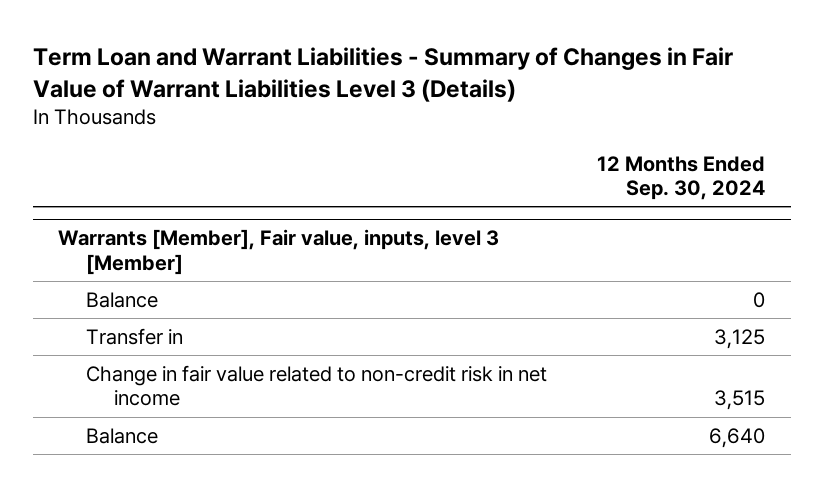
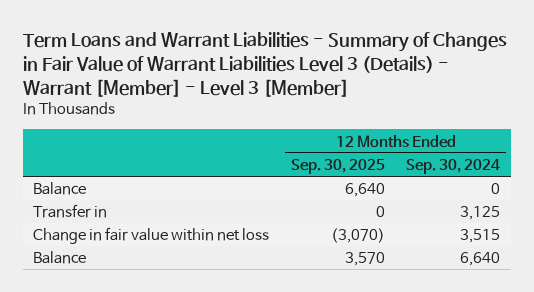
[33,46,734,102] Term Loan and Warrant Liabilities - Summary of Changes in Fair Value of Warrant Liabilities Level 3 (Details) -> [22,32,507,97] Term Loans and Warrant Liabilities - Summary of Changes in Fair Value of Warrant Liabilities Level 3 (Details) - Warrant [Member] - Level 3 [Member]
none -> [290,158,385,174] Sep. 30, 2025
[58,229,500,275] Warrants [Member], Fair value, inputs, level 3 [Member] -> none
[86,364,548,407] Change in fair value related to non-credit risk in net income -> [33,227,270,245] Change in fair value within net loss

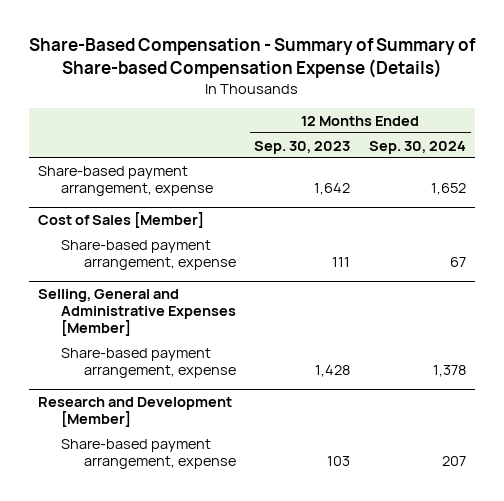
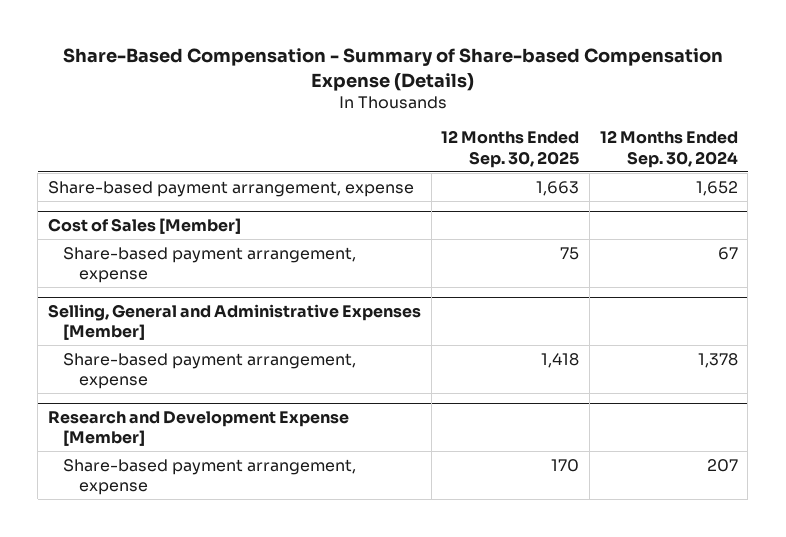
[28,38,476,79] Share-Based Compensation - Summary of Summary of Share-based Compensation Expense (Details) -> [62,48,723,91] Share-Based Compensation - Summary of Share-based Compensation Expense (Details)
[254,140,351,154] Sep. 30, 2023 -> none
none -> [441,130,580,168] 12 Months Ended Sep. 30, 2025
[37,397,232,427] Research and Development [Member] -> [47,410,349,447] Research and Development Expense [Member]

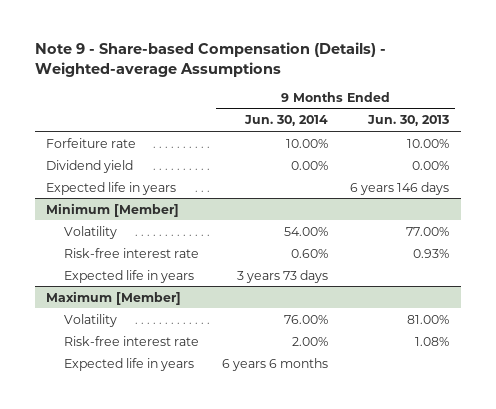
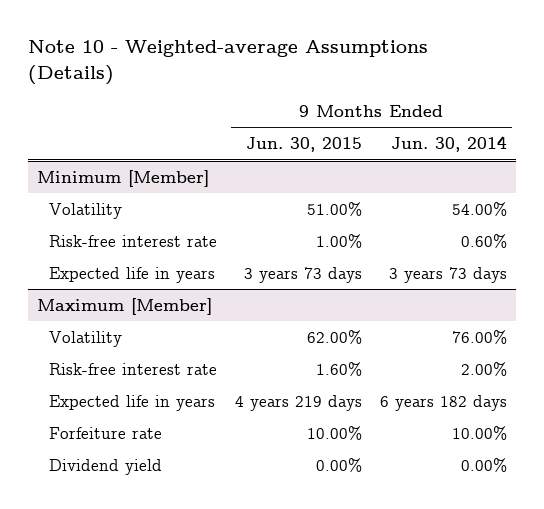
[34,42,386,77] Note 9 - Share-based Compensation (Details) - Weighted-average Assumptions -> [27,40,428,85] Note 10 - Weighted-average Assumptions (Details)
[367,115,450,127] Jun. 30, 2013 -> none
none -> [246,137,363,153] Jun. 30, 2015
[46,137,137,148] Forfeiture rate -> none
[46,159,134,173] Dividend yield -> none
[46,181,177,195] Expected life in years -> none
[221,357,328,371] 6 years 6 months -> [380,394,508,411] 6 years 182 days
none -> [49,426,163,439] Forfeiture rate
none -> [49,458,163,475] Dividend yield

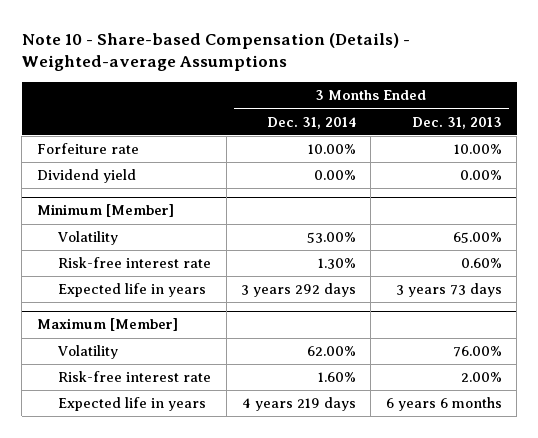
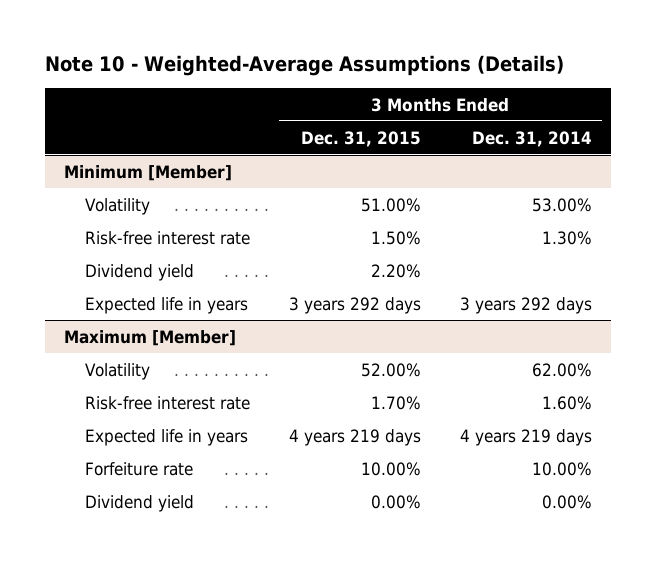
[21,32,410,72] Note 10 - Share-based Compensation (Details) - Weighted-average Assumptions -> [44,54,564,76] Note 10 - Weighted-Average Assumptions (Details)
[411,116,502,129] Dec. 31, 2013 -> none
none -> [300,130,421,147] Dec. 31, 2015
[36,143,139,155] Forfeiture rate -> none
[36,169,136,184] Dividend yield -> none
none -> [84,263,194,281] Dividend yield
none -> [84,461,193,476] Forfeiture rate
none -> [84,494,194,512] Dividend yield

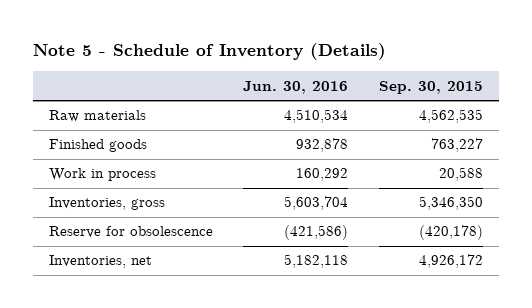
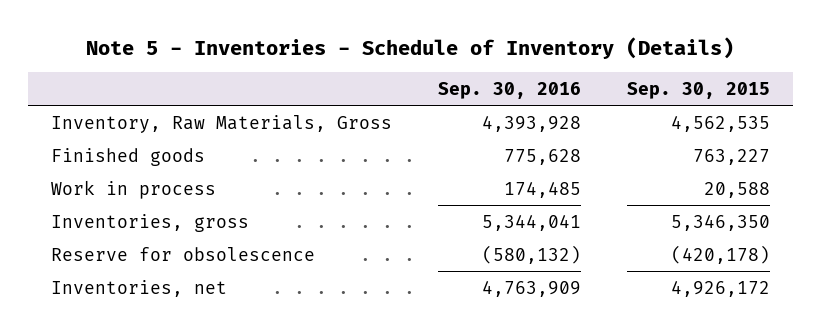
[33,43,387,61] Note 5 - Schedule of Inventory (Details) -> [86,36,735,59] Note 5 - Inventories - Schedule of Inventory (Details)
[243,80,349,94] Jun. 30, 2016 -> none
none -> [437,81,581,99] Sep. 30, 2016
[48,110,146,123] Raw materials -> [50,114,392,133] Inventory, Raw Materials, Gross

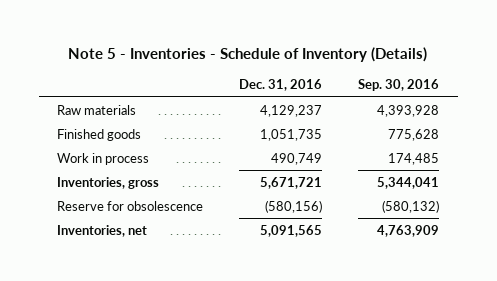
[627,81,771,99] Sep. 30, 2015 -> none
none -> [239,79,323,92] Dec. 31, 2016
[50,114,392,133] Inventory, Raw Materials, Gross -> [57,104,137,115] Raw materials

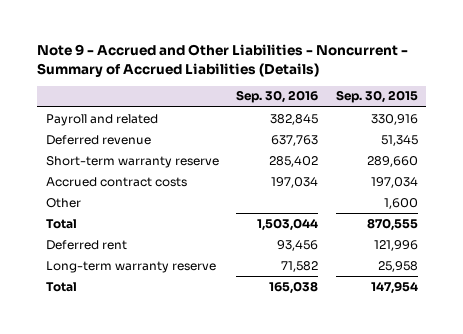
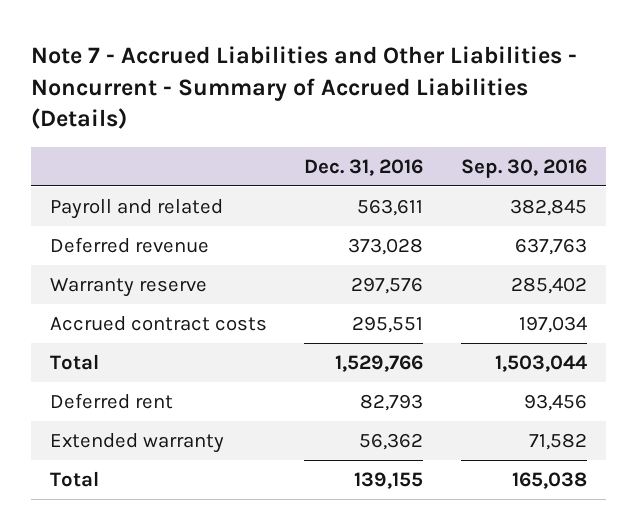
[36,44,408,77] Note 9 - Accrued and Other Liabilities - Noncurrent - Summary of Accrued Liabilities (Details) -> [30,45,577,130] Note 7 - Accrued Liabilities and Other Liabilities - Noncurrent - Summary of Accrued Liabilities (Details)
[335,90,418,104] Sep. 30, 2015 -> none
none -> [304,158,424,176] Dec. 31, 2016
[45,155,219,168] Short-term warranty reserve -> [49,277,207,297] Warranty reserve
[45,197,81,208] Other -> none
[45,260,216,273] Long-term warranty reserve -> [49,432,224,453] Extended warranty

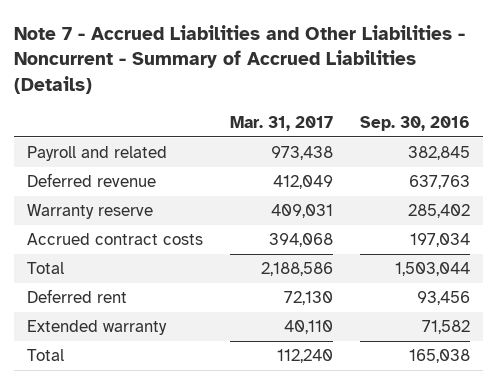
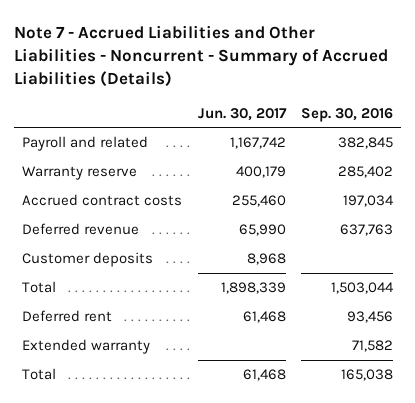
[229,115,333,131] Mar. 31, 2017 -> none
none -> [197,107,287,121] Jun. 30, 2017
[27,173,157,188] Deferred revenue -> [22,222,140,235] Deferred revenue
none -> [22,251,154,267] Customer deposits

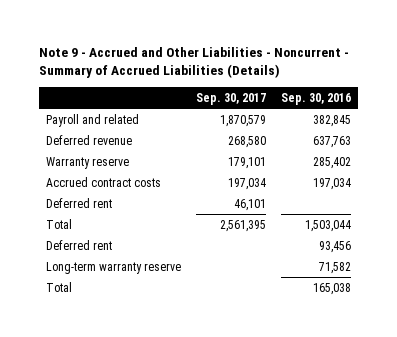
[14,24,389,87] Note 7 - Accrued Liabilities and Other Liabilities - Noncurrent - Summary of Accrued Liabilities (Details) -> [38,47,349,79] Note 9 - Accrued and Other Liabilities - Noncurrent - Summary of Accrued Liabilities (Details)
[197,107,287,121] Jun. 30, 2017 -> none
none -> [196,92,267,105] Sep. 30, 2017
[22,222,140,235] Deferred revenue -> [46,134,133,145] Deferred revenue
[22,251,154,267] Customer deposits -> none
none -> [46,197,113,208] Deferred rent
[22,338,151,354] Extended warranty -> [46,261,182,274] Long-term warranty reserve

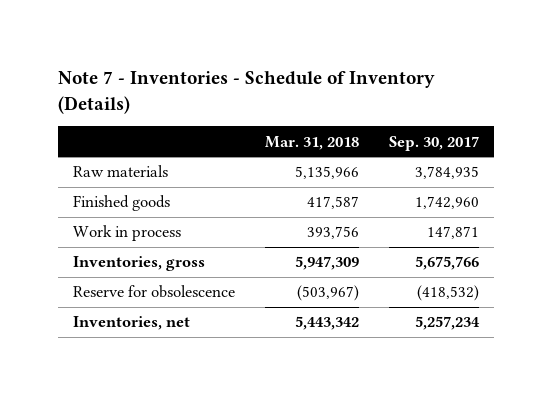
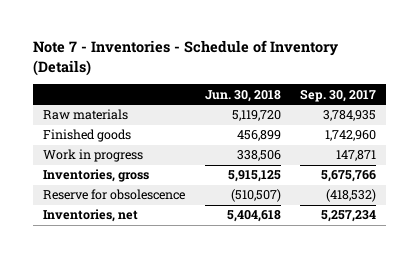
[265,135,360,150] Mar. 31, 2018 -> none
none -> [204,89,281,102] Jun. 30, 2018
[72,225,181,242] Work in process -> [42,149,143,163] Work in progress

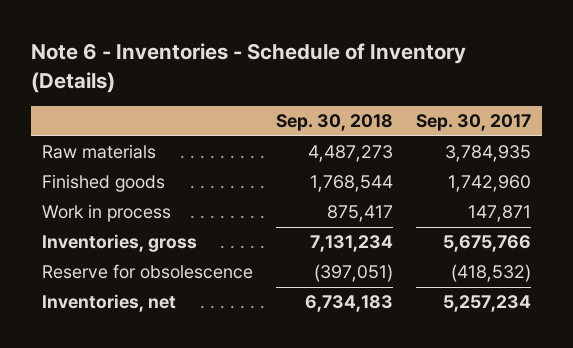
[33,40,339,76] Note 7 - Inventories - Schedule of Inventory (Details) -> [30,43,466,93] Note 6 - Inventories - Schedule of Inventory (Details)
[204,89,281,102] Jun. 30, 2018 -> none
none -> [275,114,393,132] Sep. 30, 2018
[42,149,143,163] Work in progress -> [42,204,172,223] Work in process

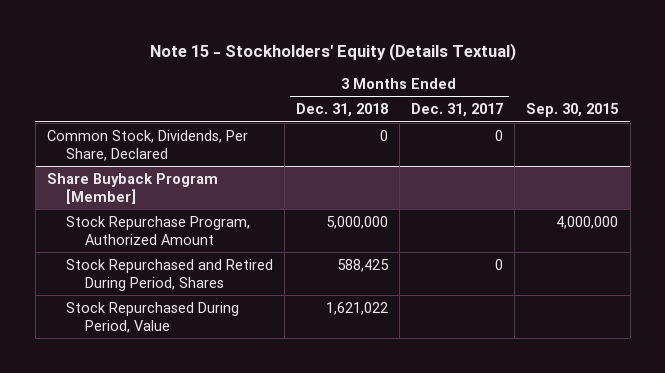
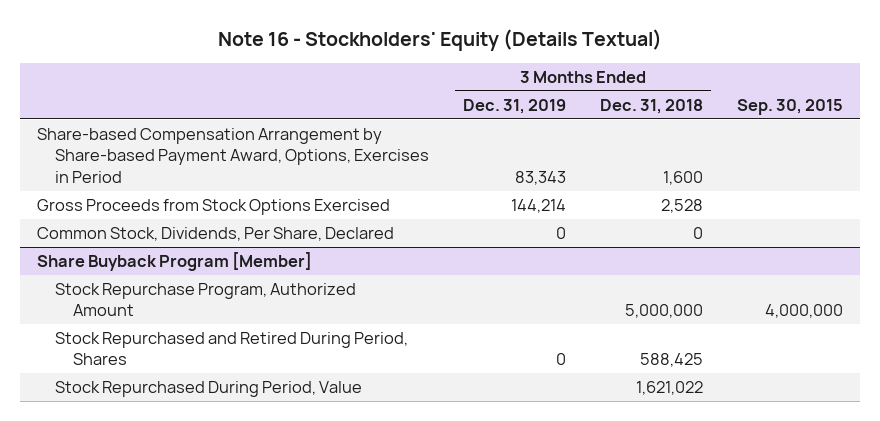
[149,43,516,62] Note 15 - Stockholders' Equity (Details Textual) -> [217,29,662,52] Note 16 - Stockholders' Equity (Details Textual)
[411,103,504,118] Dec. 31, 2017 -> none
none -> [462,98,566,114] Dec. 31, 2019
none -> [37,128,430,183] Share-based Compensation Arrangement by Share-based Payment Award, Options, Exercises in Period
none -> [37,199,391,216] Gross Proceeds from Stock Options Exercised

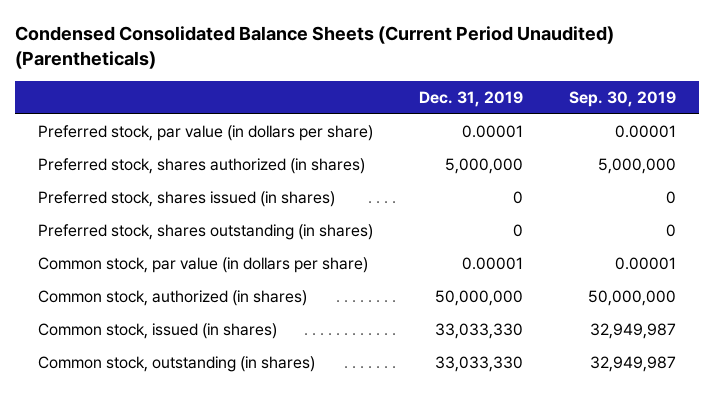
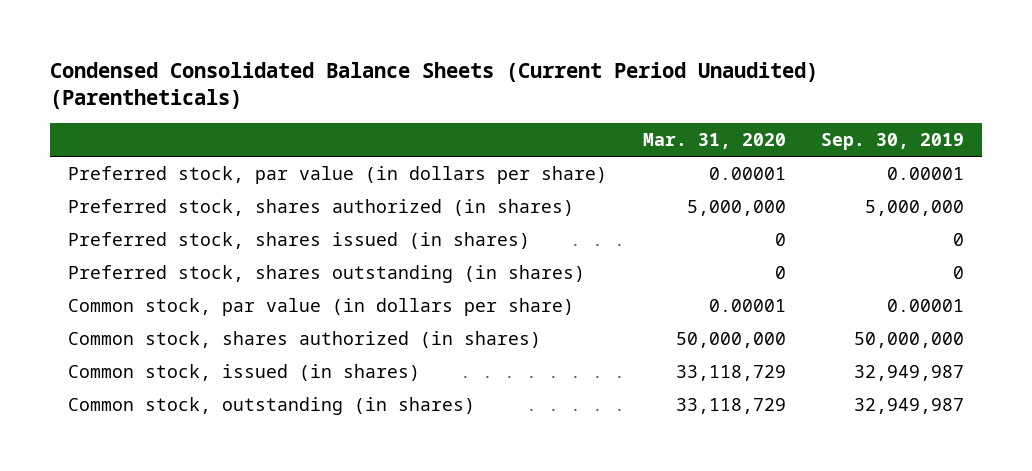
[418,91,523,108] Dec. 31, 2019 -> none
none -> [642,133,786,150] Mar. 31, 2020
[37,290,307,307] Common stock, authorized (in shares) -> [67,330,541,348] Common stock, shares authorized (in shares)

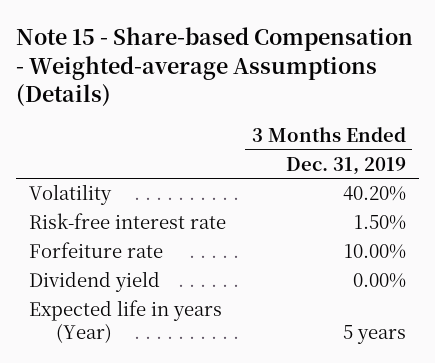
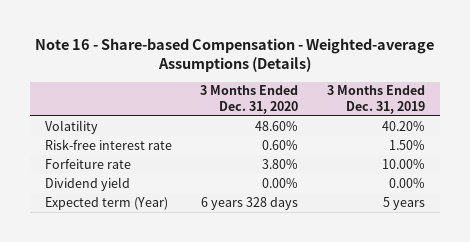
[16,27,414,108] Note 15 - Share-based Compensation - Weighted-average Assumptions (Details) -> [34,37,434,73] Note 16 - Share-based Compensation - Weighted-average Assumptions (Details)
none -> [200,85,299,114] 3 Months Ended Dec. 31, 2020
[29,300,223,344] Expected life in years (Year) -> [44,196,168,210] Expected term (Year)

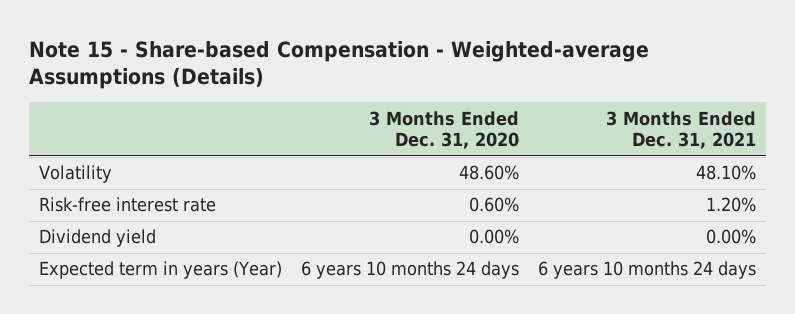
[34,37,434,73] Note 16 - Share-based Compensation - Weighted-average Assumptions (Details) -> [29,40,650,90] Note 15 - Share-based Compensation - Weighted-average Assumptions (Details)
[327,85,426,114] 3 Months Ended Dec. 31, 2019 -> none
none -> [606,110,757,150] 3 Months Ended Dec. 31, 2021
[44,158,131,169] Forfeiture rate -> none
[44,196,168,210] Expected term (Year) -> [38,261,282,280] Expected term in years (Year)
[201,196,299,210] 6 years 328 days -> [300,261,519,280] 6 years 10 months 24 days

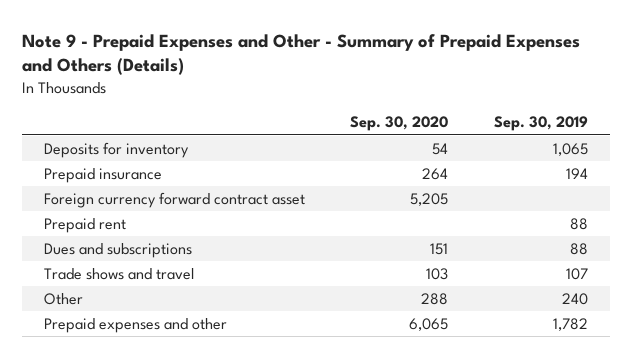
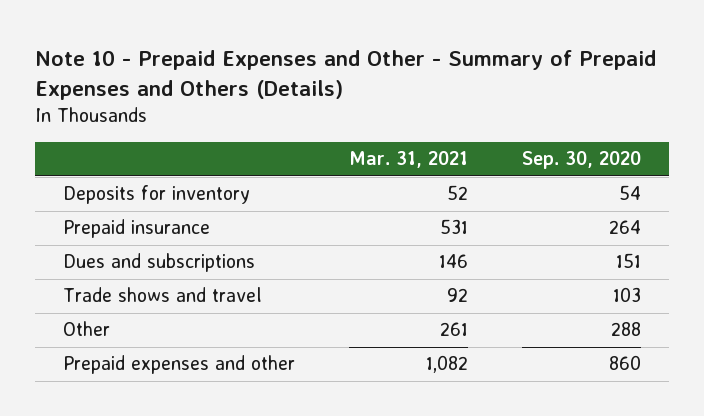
[21,33,580,76] Note 9 - Prepaid Expenses and Other - Summary of Prepaid Expenses and Others (Details) -> [35,49,657,101] Note 10 - Prepaid Expenses and Other - Summary of Prepaid Expenses and Others (Details)
[493,116,588,132] Sep. 30, 2019 -> none
none -> [348,151,468,169] Mar. 31, 2021
[44,192,306,209] Foreign currency forward contract asset -> none
[44,218,127,234] Prepaid rent -> none
[409,318,449,332] 6,065 -> [609,355,642,371] 860

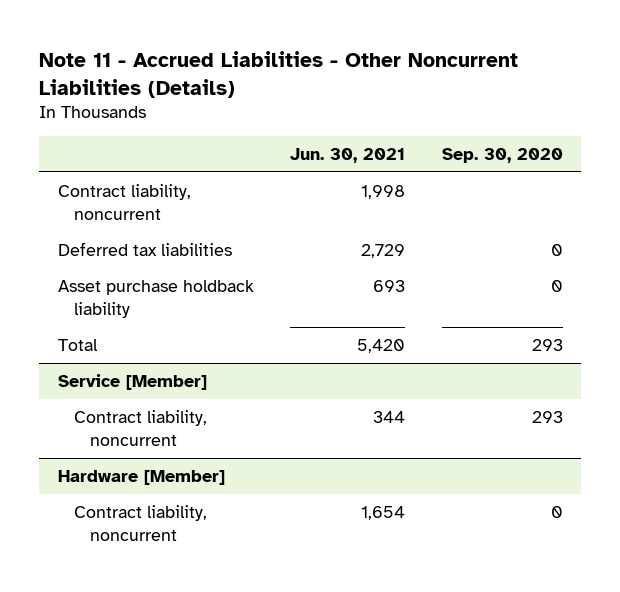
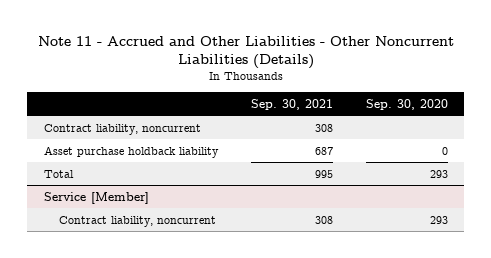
[39,50,519,98] Note 11 - Accrued Liabilities - Other Noncurrent Liabilities (Details) -> [37,35,454,70] Note 11 - Accrued and Other Liabilities - Other Noncurrent Liabilities (Details)
[290,148,406,164] Jun. 30, 2021 -> none
none -> [250,98,333,110] Sep. 30, 2021
[57,241,232,256] Deferred tax liabilities -> none
[57,469,225,485] Hardware [Member] -> none
[73,504,207,541] Contract liability, noncurrent -> none

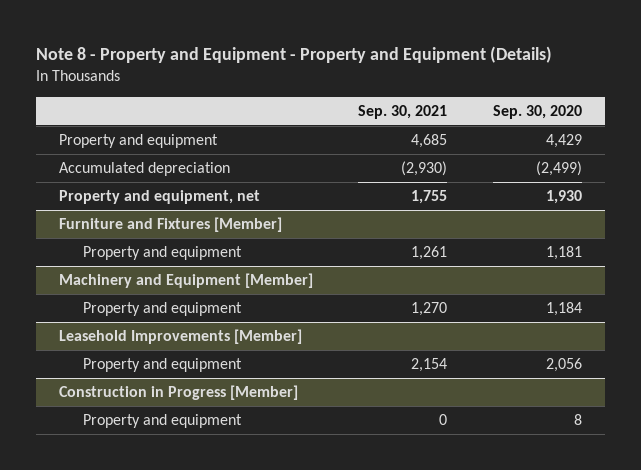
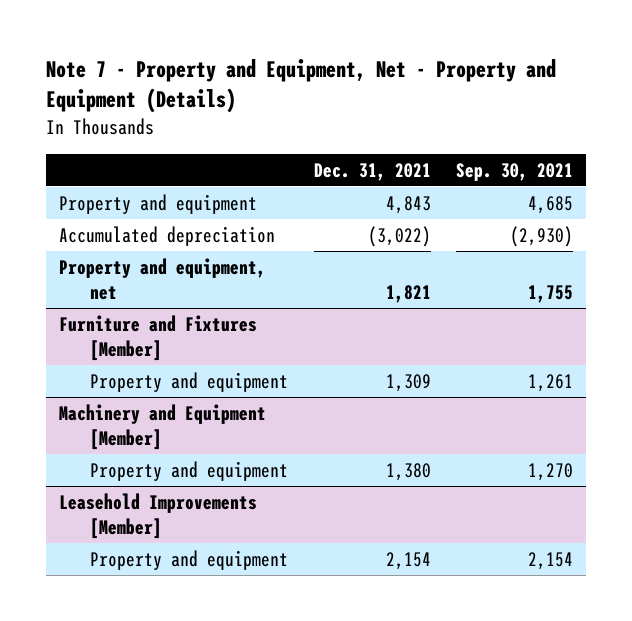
[36,46,553,64] Note 8 - Property and Equipment - Property and Equipment (Details) -> [46,58,557,114] Note 7 - Property and Equipment, Net - Property and Equipment (Details)
[492,104,582,119] Sep. 30, 2020 -> none
none -> [313,162,431,181] Dec. 31, 2021
[59,385,299,401] Construction in Progress [Member] -> none
[83,414,243,429] Property and equipment -> none

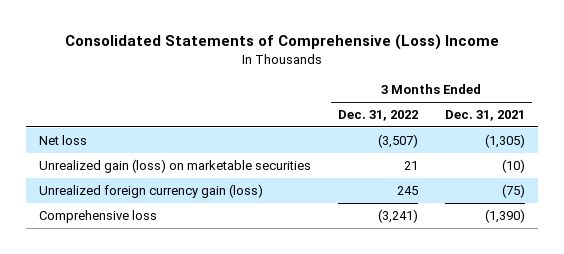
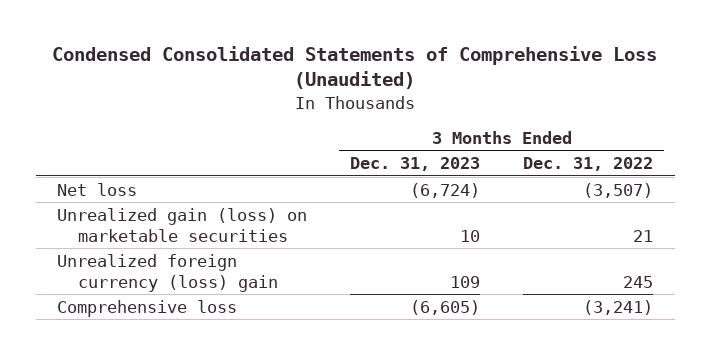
[65,34,500,51] Consolidated Statements of Comprehensive (Loss) Income -> [52,45,658,90] Condensed Consolidated Statements of Comprehensive Loss (Unaudited)
[444,110,525,122] Dec. 31, 2021 -> none
none -> [350,156,481,171] Dec. 31, 2023
[39,184,264,199] Unrealized foreign currency gain (loss) -> [57,253,279,292] Unrealized foreign currency (loss) gain

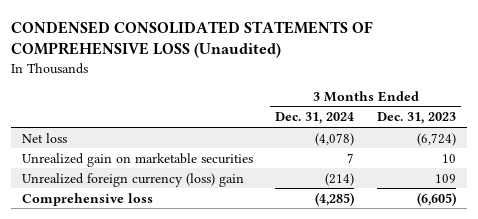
[52,45,658,90] Condensed Consolidated Statements of Comprehensive Loss (Unaudited) -> [11,20,374,58] CONDENSED CONSOLIDATED STATEMENTS OF COMPREHENSIVE LOSS (Unaudited)
[523,156,654,171] Dec. 31, 2022 -> none
none -> [275,112,355,125] Dec. 31, 2024
[57,207,308,242] Unrealized gain (loss) on marketable securities -> [22,152,254,167] Unrealized gain on marketable securities

